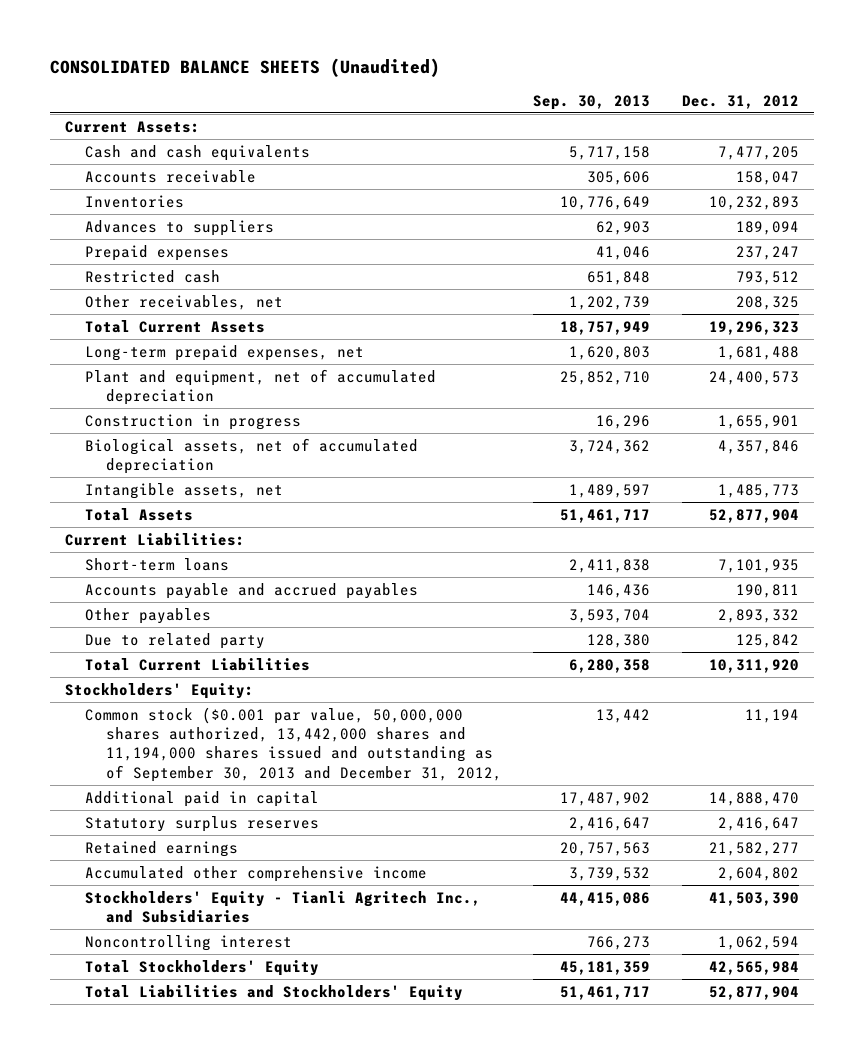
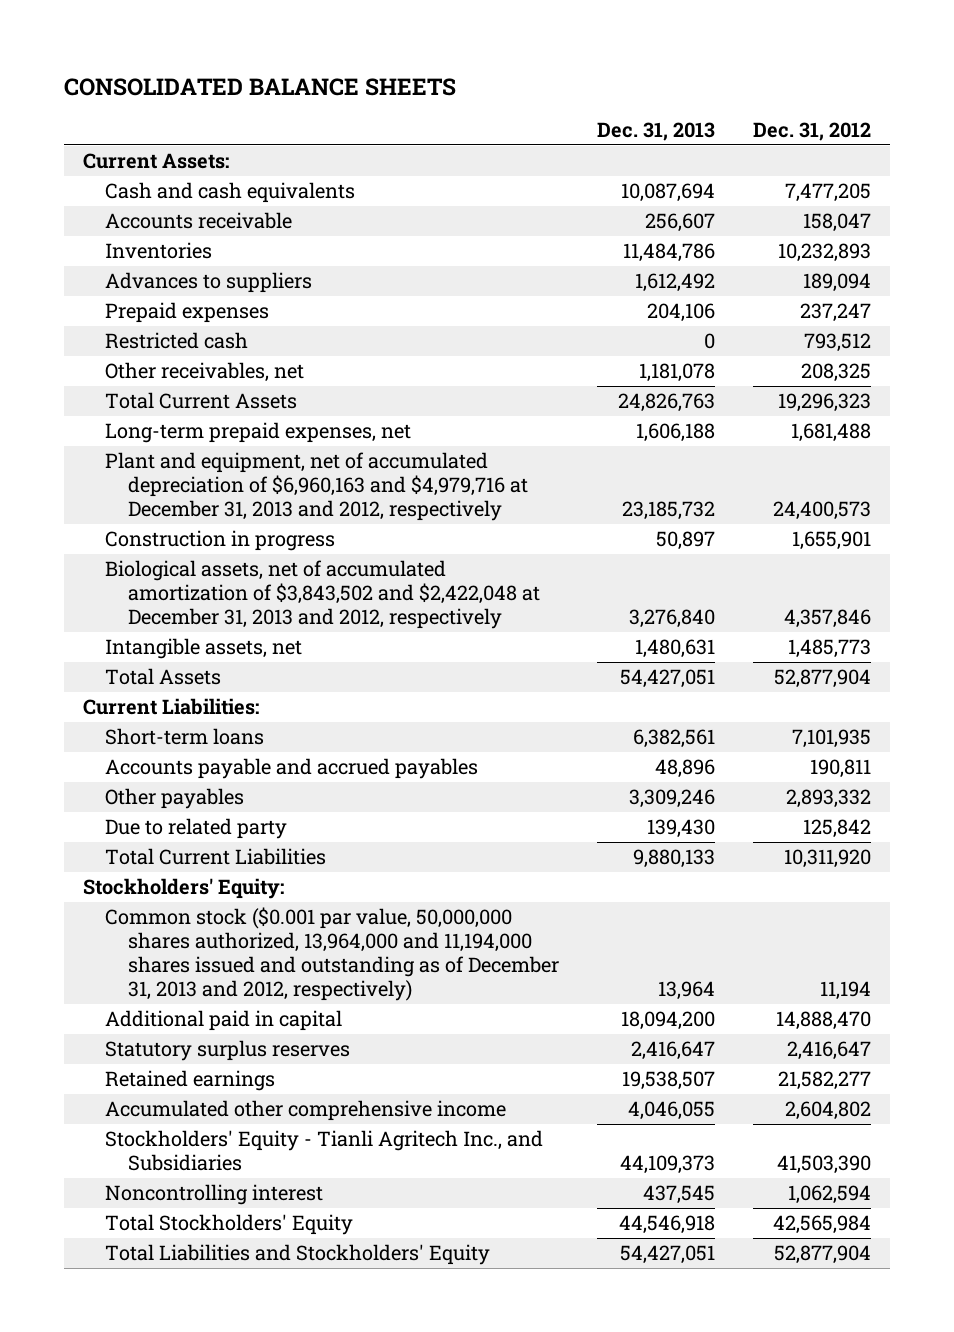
[49,57,440,77] CONSOLIDATED BALANCE SHEETS (Unaudited) -> [63,77,456,96] CONSOLIDATED BALANCE SHEETS
[533,94,651,110] Sep. 30, 2013 -> none
none -> [596,122,715,142] Dec. 31, 2013
[85,368,437,406] Plant and equipment, net of accumulated depreciation -> [105,452,528,522] Plant and equipment, net of accumulated depreciation of $6,960,163 and $4,979,716 at December 31, 2013 and 2012, respectively
[85,437,419,475] Biological assets, net of accumulated depreciation -> [105,560,540,630] Biological assets, net of accumulated amortization of $3,843,502 and $2,422,048 at December 31, 2013 and 2012, respectively
[85,706,502,782] Common stock ($0.001 par value, 50,000,000 shares authorized, 13,442,000 shares and 11,194,000 shares issued and outstanding as of September 30, 2013 and December 31, 2012, -> [105,907,559,1002] Common stock ($0.001 par value, 50,000,000 shares authorized, 13,964,000 and 11,194,000 shares issued and outstanding as of December 31, 2013 and 2012, respectively)

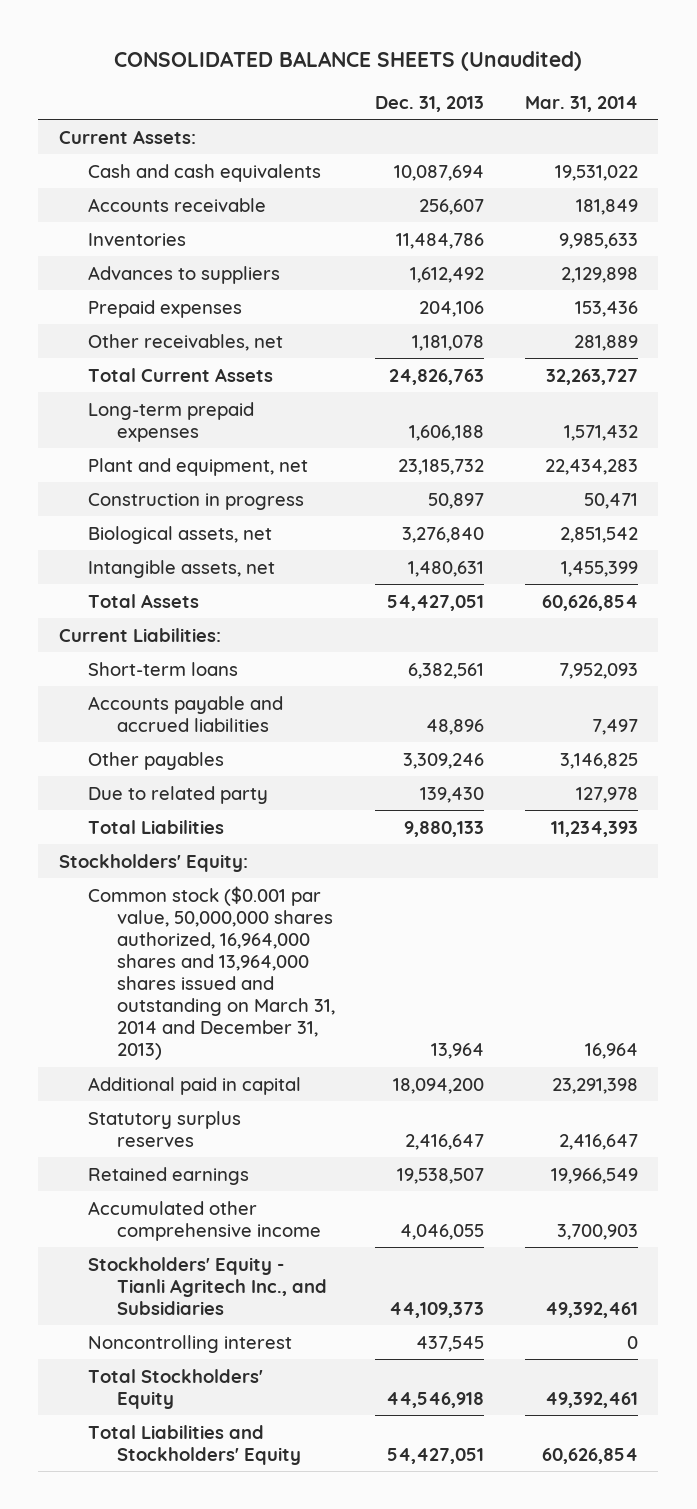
[63,77,456,96] CONSOLIDATED BALANCE SHEETS -> [114,50,583,71] CONSOLIDATED BALANCE SHEETS (Unaudited)
[753,122,872,142] Dec. 31, 2012 -> none
none -> [524,95,638,112] Mar. 31, 2014
[105,332,249,350] Restricted cash -> none
[105,422,412,444] Long-term prepaid expenses, net -> [87,401,254,442] Long-term prepaid expenses
[105,452,528,522] Plant and equipment, net of accumulated depreciation of $6,960,163 and $4,979,716 at December 31, 2013 and 2012, respectively -> [87,457,308,476] Plant and equipment, net
[105,560,540,630] Biological assets, net of accumulated amortization of $3,843,502 and $2,422,048 at December 31, 2013 and 2012, respectively -> [87,525,272,544] Biological assets, net
[105,758,479,780] Accounts payable and accrued payables -> [87,695,283,732] Accounts payable and accrued liabilities
[105,848,327,866] Total Current Liabilities -> [87,819,224,834] Total Liabilities
[105,907,559,1002] Common stock ($0.001 par value, 50,000,000 shares authorized, 13,964,000 and 11,194,000 shares issued and outstanding as of December 31, 2013 and 2012, respectively) -> [87,885,335,1061] Common stock ($0.001 par value, 50,000,000 shares authorized, 16,964,000 shares and 13,964,000 shares issued and outstanding on March 31, 2014 and December 31, 2013)

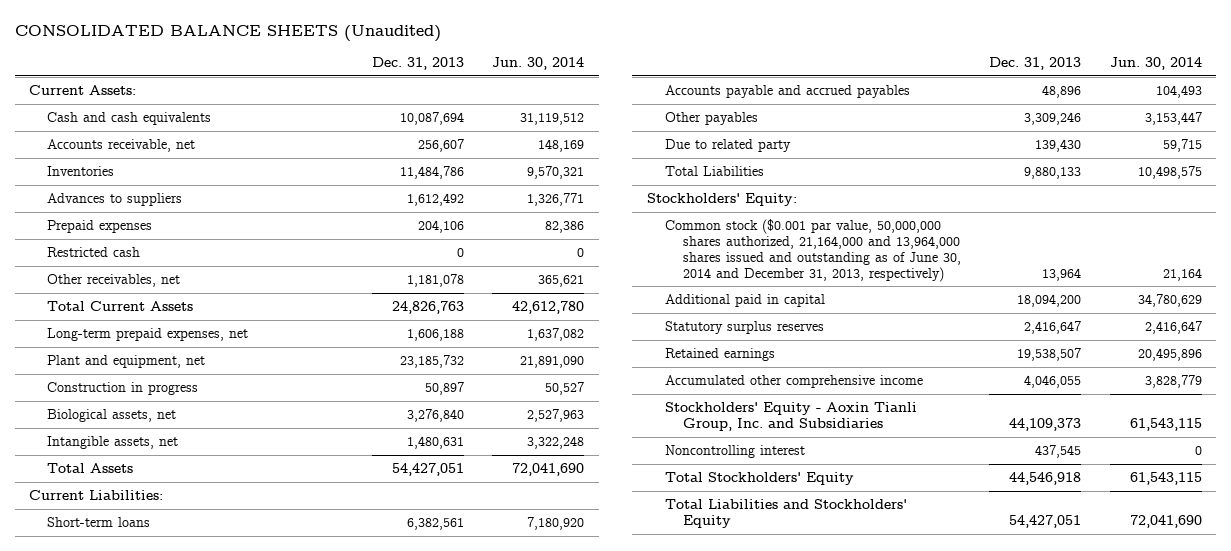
[524,95,638,112] Mar. 31, 2014 -> none
none -> [492,57,585,71] Jun. 30, 2014
[87,197,266,212] Accounts receivable -> [47,138,196,152] Accounts receivable, net
none -> [47,246,141,257] Restricted cash
[87,401,254,442] Long-term prepaid expenses -> [47,327,249,341] Long-term prepaid expenses, net
[87,695,283,732] Accounts payable and accrued liabilities -> [664,84,910,98] Accounts payable and accrued payables
[87,885,335,1061] Common stock ($0.001 par value, 50,000,000 shares authorized, 16,964,000 shares and 13,964,000 shares issued and outstanding on March 31, 2014 and December 31, 2013) -> [664,218,961,282] Common stock ($0.001 par value, 50,000,000 shares authorized, 21,164,000 and 13,964,000 shares issued and outstanding as of June 30, 2014 and December 31, 2013, respectively)
[87,1256,327,1315] Stockholders' Equity - Tianli Agritech Inc., and Subsidiaries -> [664,401,917,431] Stockholders' Equity - Aoxin Tianli Group, Inc. and Subsidiaries

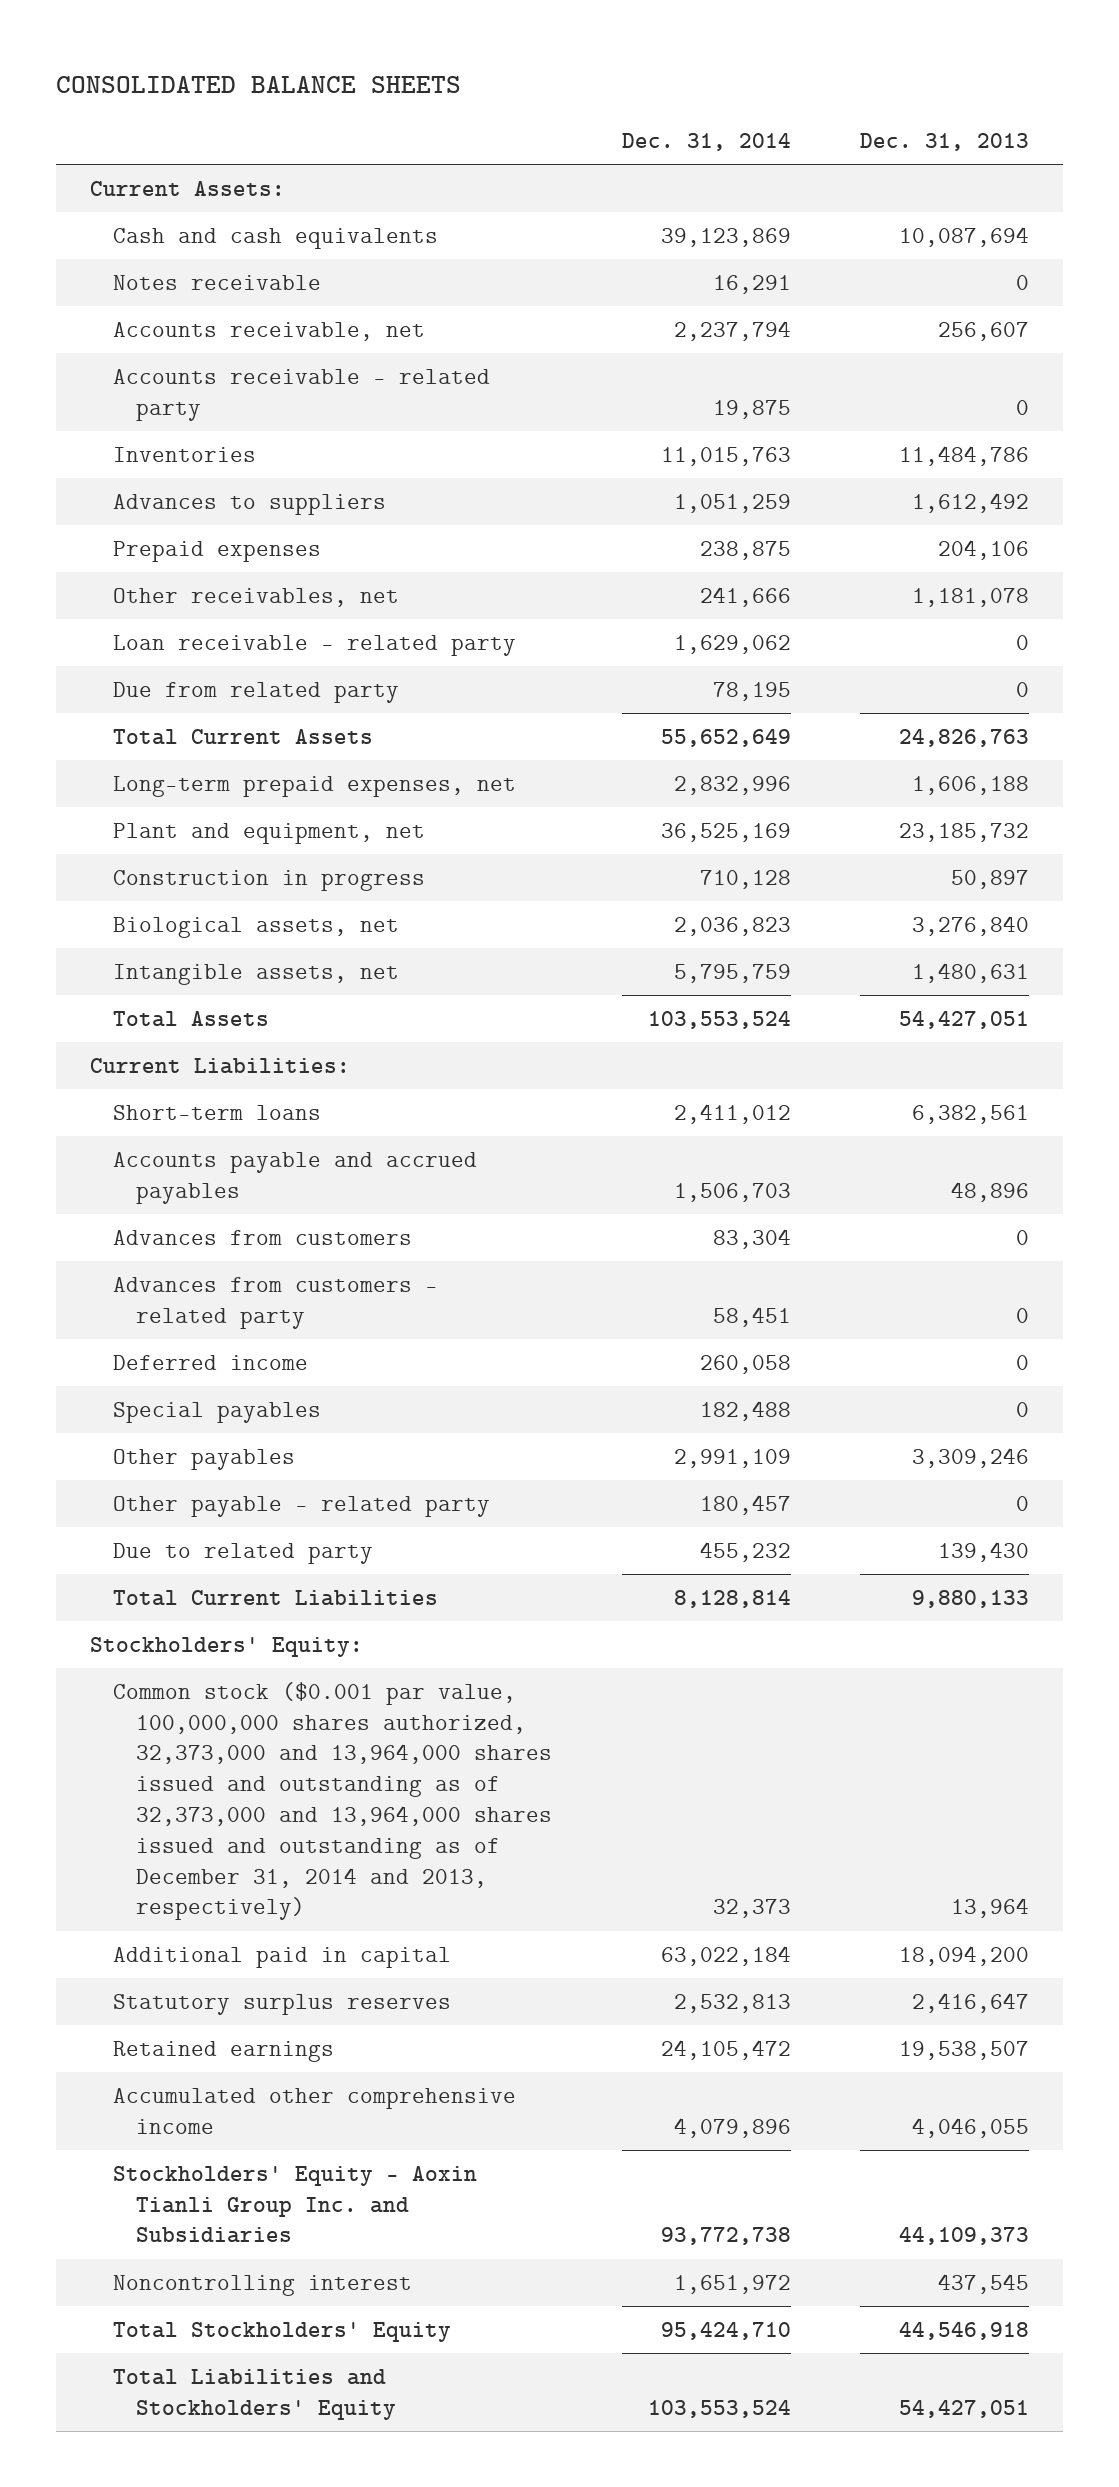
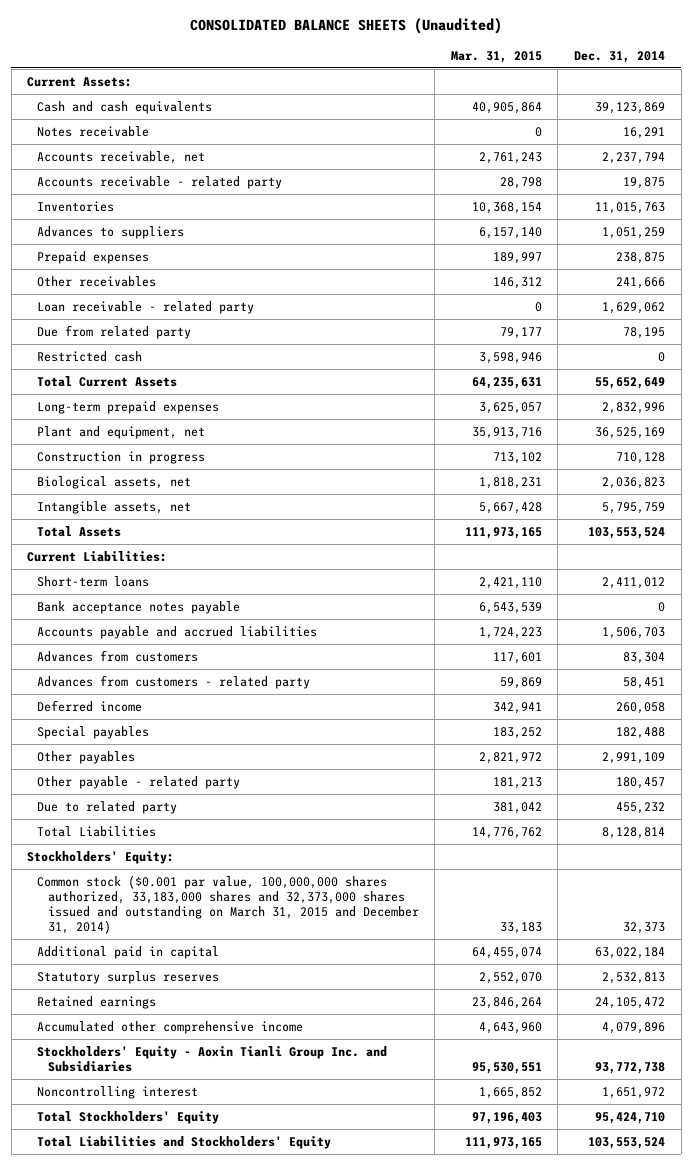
[55,76,461,94] CONSOLIDATED BALANCE SHEETS -> [190,18,503,35] CONSOLIDATED BALANCE SHEETS (Unaudited)
[859,133,1029,152] Dec. 31, 2013 -> none
none -> [450,50,542,63] Mar. 31, 2015
[113,587,400,607] Other receivables, net -> [37,275,157,287] Other receivables
none -> [37,350,143,362] Restricted cash
[113,775,517,797] Long-term prepaid expenses, net -> [37,400,220,414] Long-term prepaid expenses
none -> [37,600,241,614] Bank acceptance notes payable
[113,1151,478,1204] Accounts payable and accrued payables -> [37,625,318,639] Accounts payable and accrued liabilities
[113,1589,439,1606] Total Current Liabilities -> [37,825,157,837] Total Liabilities
[113,1681,553,1921] Common stock ($0.001 par value, 100,000,000 shares authorized, 32,373,000 and 13,964,000 shares issued and outstanding as of 32,373,000 and 13,964,000 shares issued and outstanding as of December 31, 2014 and 2013, respectively) -> [37,874,419,935] Common stock ($0.001 par value, 100,000,000 shares authorized, 33,183,000 shares and 32,373,000 shares issued and outstanding on March 31, 2015 and December 31, 2014)

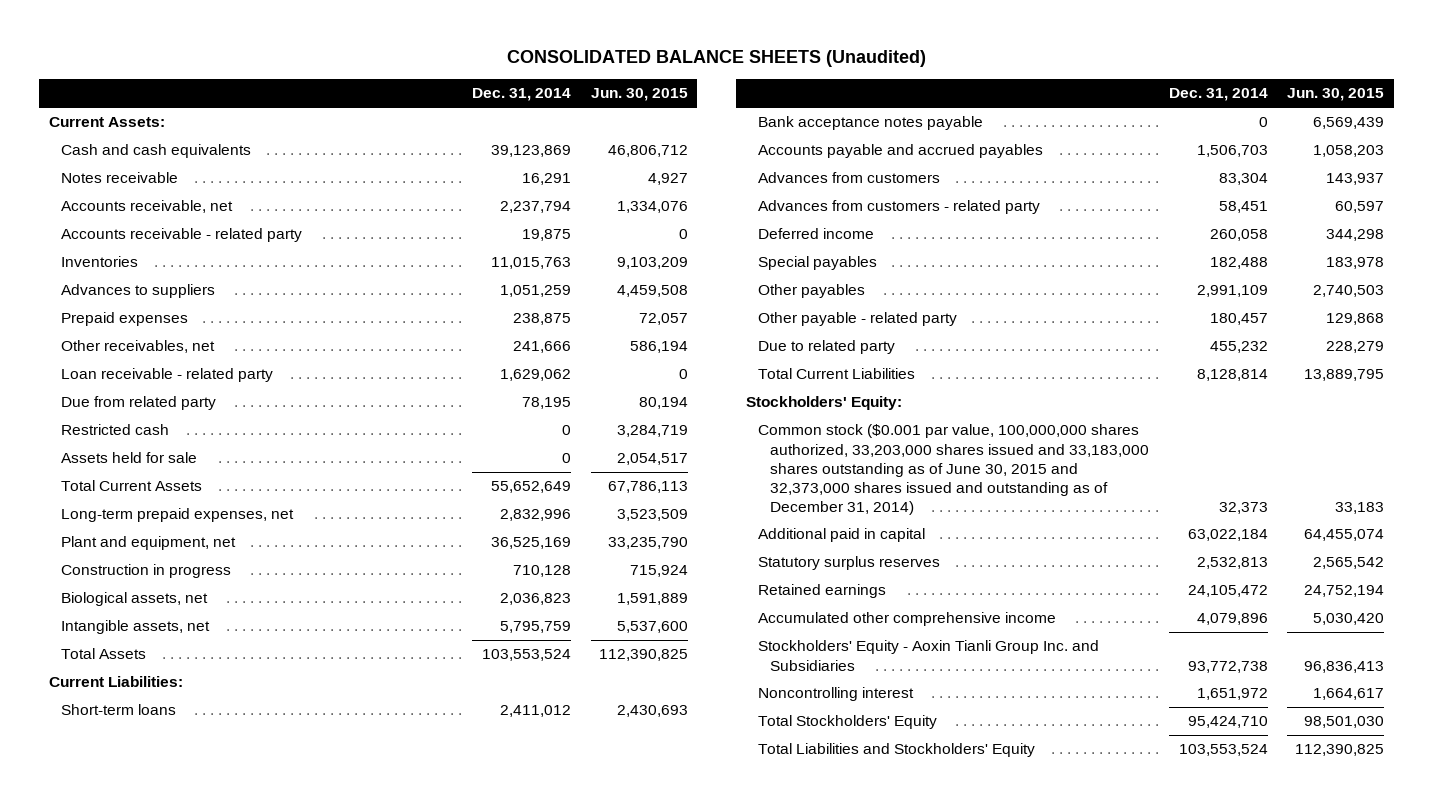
[450,50,542,63] Mar. 31, 2015 -> none
none -> [590,88,688,102] Jun. 30, 2015
[37,275,157,287] Other receivables -> [61,340,216,354] Other receivables, net
none -> [61,452,198,464] Assets held for sale
[37,400,220,414] Long-term prepaid expenses -> [61,508,295,523] Long-term prepaid expenses, net
[37,625,318,639] Accounts payable and accrued liabilities -> [758,144,1044,159] Accounts payable and accrued payables
[37,825,157,837] Total Liabilities -> [758,368,916,380] Total Current Liabilities
[37,874,419,935] Common stock ($0.001 par value, 100,000,000 shares authorized, 33,183,000 shares and 32,373,000 shares issued and outstanding on March 31, 2015 and December 31, 2014) -> [758,424,1150,515] Common stock ($0.001 par value, 100,000,000 shares authorized, 33,203,000 shares issued and 33,183,000 shares outstanding as of June 30, 2015 and 32,373,000 shares issued and outstanding as of December 31, 2014)

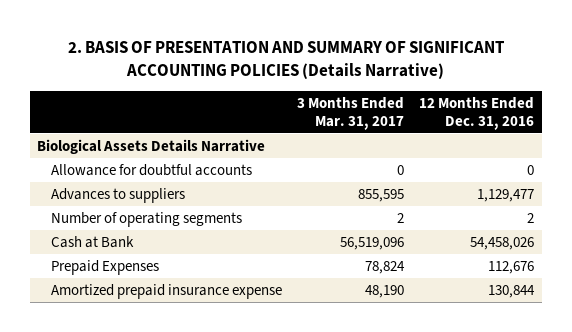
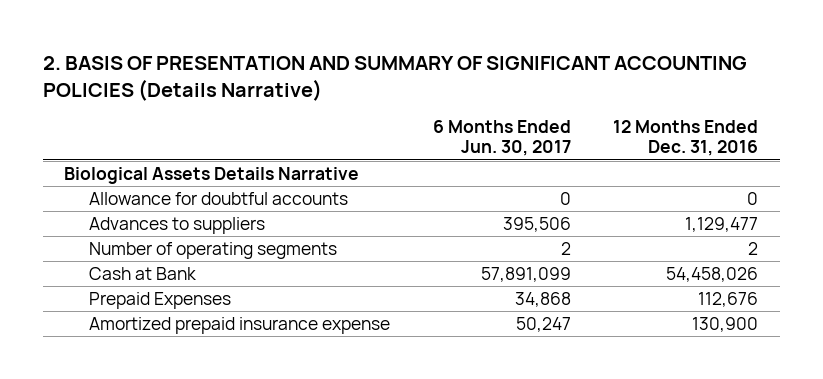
[297,96,405,130] 3 Months Ended Mar. 31, 2017 -> none
none -> [432,120,571,157] 6 Months Ended Jun. 30, 2017
[488,284,536,298] 130,844 -> [692,316,759,332] 130,900

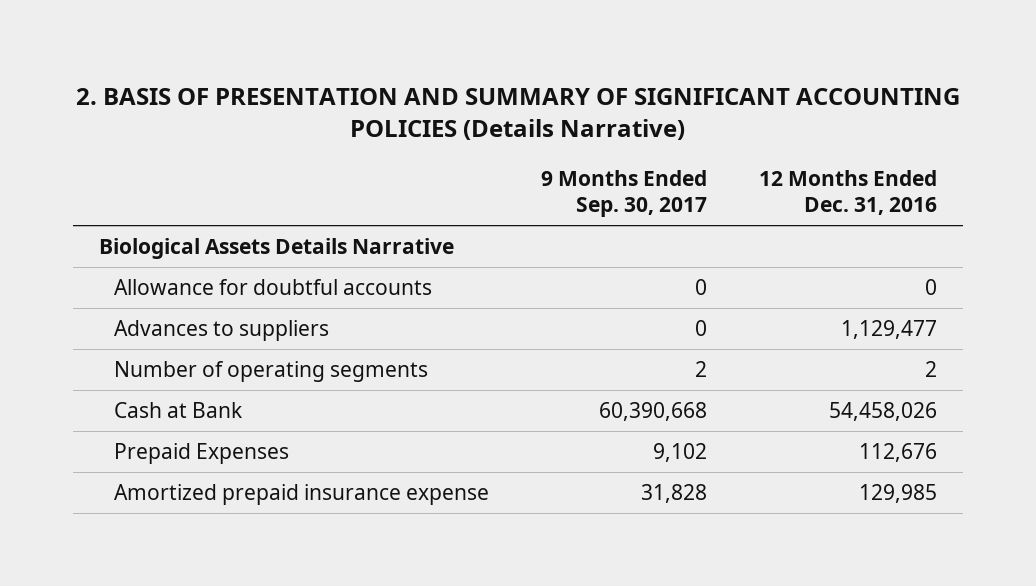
[432,120,571,157] 6 Months Ended Jun. 30, 2017 -> none
none -> [540,170,707,218] 9 Months Ended Sep. 30, 2017
[692,316,759,332] 130,900 -> [859,484,938,504] 129,985

